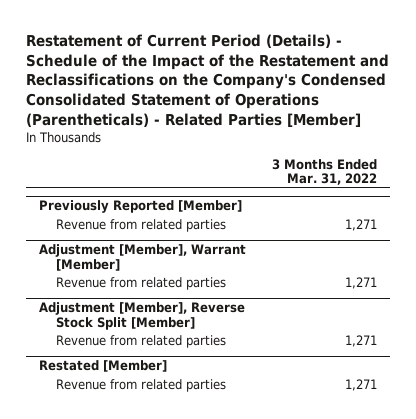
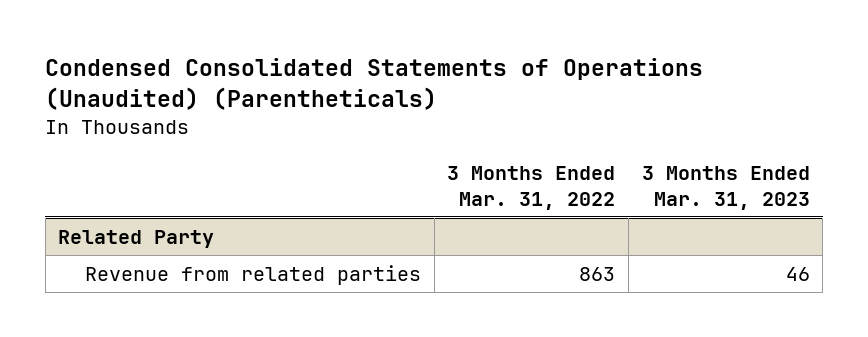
[26,33,390,127] Restatement of Current Period (Details) - Schedule of the Impact of the Restatement and Reclassifications on the Company's Condensed Consolidated Statement of Operations (Parentheticals) - Related Parties [Member] -> [45,58,704,111] Condensed Consolidated Statements of Operations (Unaudited) (Parentheticals)
none -> [641,166,810,210] 3 Months Ended Mar. 31, 2023
[39,244,247,271] Adjustment [Member], Warrant [Member] -> none
[56,276,227,290] Revenue from related parties -> none
[39,302,246,330] Adjustment [Member], Reverse Stock Split [Member] -> none
[56,334,227,348] Revenue from related parties -> none
[39,360,168,373] Restated [Member] -> none
[56,378,227,392] Revenue from related parties -> none
[39,200,243,214] Previously Reported [Member] -> [58,230,215,249] Related Party
[345,218,378,231] 1,271 -> [579,267,616,282] 863

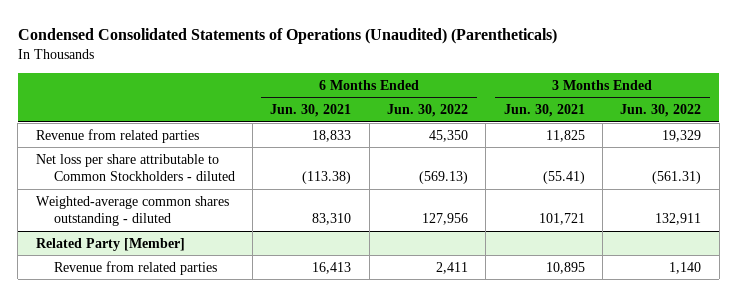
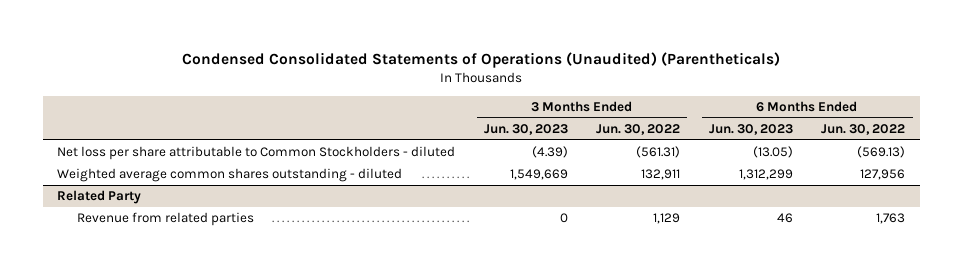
[270,104,352,118] Jun. 30, 2021 -> none
[503,104,585,118] Jun. 30, 2021 -> none
none -> [483,124,568,136] Jun. 30, 2023
none -> [708,124,793,136] Jun. 30, 2023
[35,128,199,143] Revenue from related parties -> none
[35,195,229,227] Weighted-average common shares outstanding - diluted -> [57,168,403,183] Weighted average common shares outstanding - diluted
[35,237,185,251] Related Party [Member] -> [57,190,142,205] Related Party
[435,261,468,274] 2,411 -> [876,213,906,225] 1,763
[669,261,702,274] 1,140 -> [653,213,681,225] 1,129

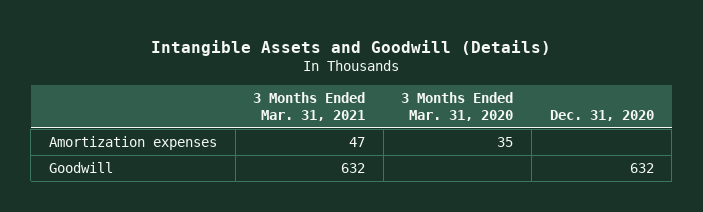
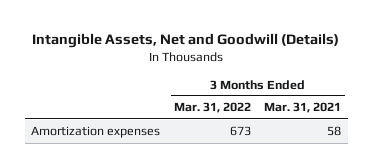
[151,39,552,56] Intangible Assets and Goodwill (Details) -> [32,33,340,49] Intangible Assets, Net and Goodwill (Details)
[401,92,514,121] 3 Months Ended Mar. 31, 2020 -> none
[549,109,654,121] Dec. 31, 2020 -> none
none -> [173,102,251,114] Mar. 31, 2022
[49,161,114,173] Goodwill -> none
[349,136,366,147] 47 -> [327,126,342,137] 58

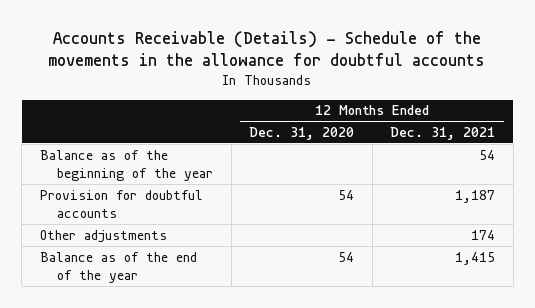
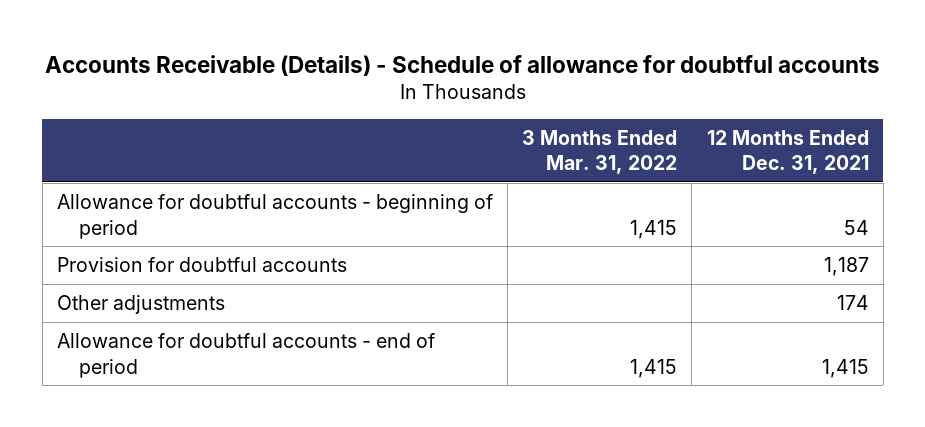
[48,31,486,67] Accounts Receivable (Details) - Schedule of the movements in the allowance for doubtful accounts -> [44,54,880,76] Accounts Receivable (Details) - Schedule of allowance for doubtful accounts
[249,127,355,141] Dec. 31, 2020 -> none
none -> [522,129,678,175] 3 Months Ended Mar. 31, 2022
[39,149,214,181] Balance as of the beginning of the year -> [56,194,493,239] Allowance for doubtful accounts - beginning of period
[39,251,197,283] Balance as of the end of the year -> [56,333,435,378] Allowance for doubtful accounts - end of period

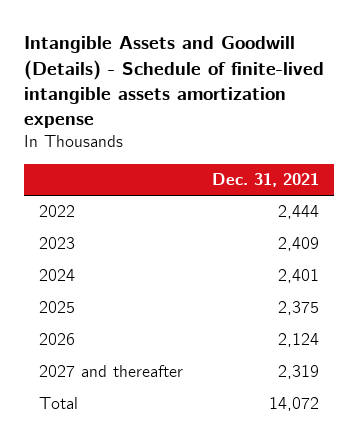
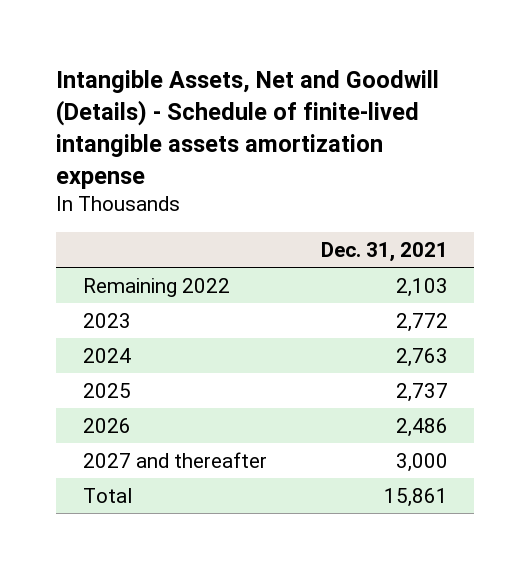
[24,36,325,129] Intangible Assets and Goodwill (Details) - Schedule of finite-lived intangible assets amortization expense -> [56,70,440,189] Intangible Assets, Net and Goodwill (Details) - Schedule of finite-lived intangible assets amortization expense
[38,205,75,218] 2022 -> [83,277,231,297] Remaining 2022
[277,205,319,220] 2,444 -> [395,277,448,297] 2,103
[277,237,319,252] 2,409 -> [395,312,448,332] 2,772
[277,269,319,284] 2,401 -> [395,347,448,367] 2,763
[277,301,319,316] 2,375 -> [395,382,448,402] 2,737
[277,333,319,348] 2,124 -> [395,417,448,437] 2,486
[277,365,319,380] 2,319 -> [395,452,448,472] 3,000
[268,397,319,412] 14,072 -> [383,487,448,507] 15,861

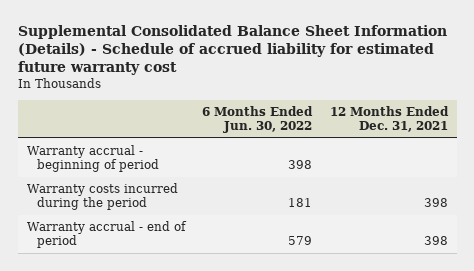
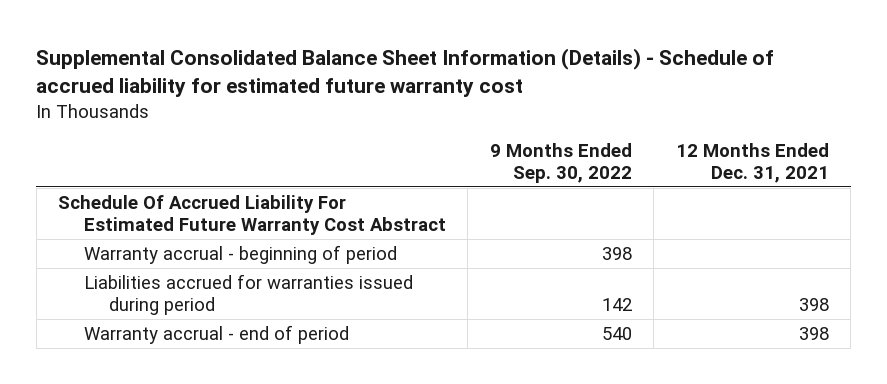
[202,105,314,134] 6 Months Ended Jun. 30, 2022 -> none
none -> [489,142,632,183] 9 Months Ended Sep. 30, 2022
none -> [58,194,446,235] Schedule Of Accrued Liability For Estimated Future Warranty Cost Abstract
[26,183,178,211] Warranty costs incurred during the period -> [83,273,413,315] Liabilities accrued for warranties issued during period

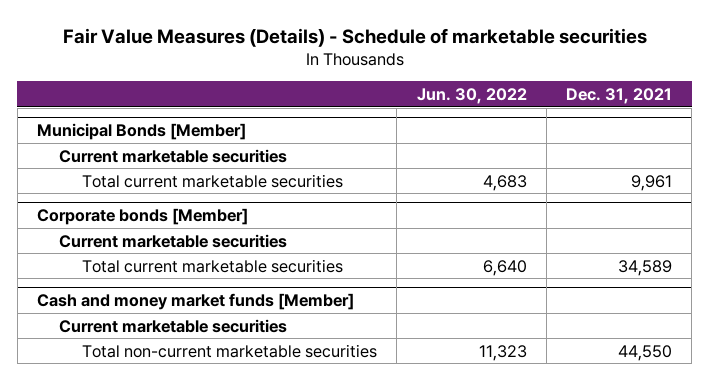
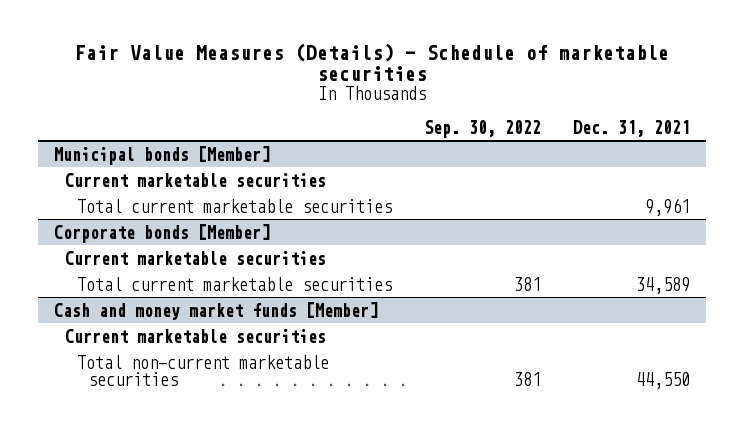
[416,87,527,104] Jun. 30, 2022 -> none
none -> [423,119,541,138] Sep. 30, 2022
[36,123,246,141] Municipal Bonds [Member] -> [54,145,271,165] Municipal bonds [Member]

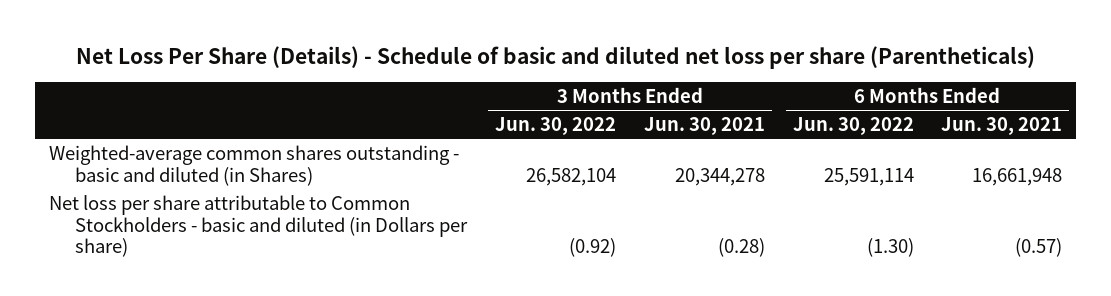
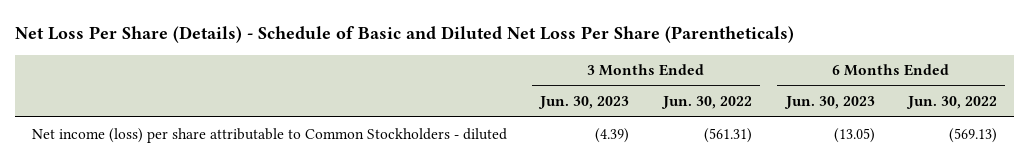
[75,45,1035,69] Net Loss Per Share (Details) - Schedule of basic and diluted net loss per share (Parentheticals) -> [15,26,795,44] Net Loss Per Share (Details) - Schedule of Basic and Diluted Net Loss Per Share (Parentheticals)
[643,117,765,136] Jun. 30, 2021 -> none
[941,117,1063,136] Jun. 30, 2021 -> none
none -> [538,96,630,110] Jun. 30, 2023
none -> [783,96,875,110] Jun. 30, 2023
[49,144,460,186] Weighted-average common shares outstanding - basic and diluted (in Shares) -> none
[49,194,468,258] Net loss per share attributable to Common Stockholders - basic and diluted (in Dollars per share) -> [31,127,507,143] Net income (loss) per share attributable to Common Stockholders - diluted
[568,238,616,258] (0.92) -> [703,127,752,143] (561.31)
[866,238,914,258] (1.30) -> [949,127,998,143] (569.13)

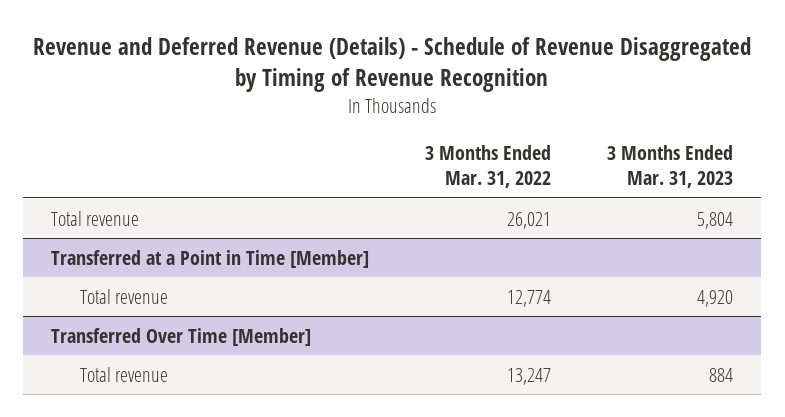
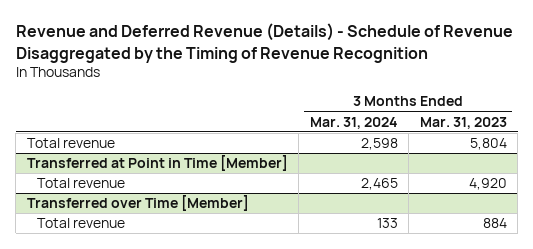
[33,36,752,92] Revenue and Deferred Revenue (Details) - Schedule of Revenue Disaggregated by Timing of Revenue Recognition -> [15,23,513,63] Revenue and Deferred Revenue (Details) - Schedule of Revenue Disaggregated by the Timing of Revenue Recognition
[425,144,552,189] 3 Months Ended Mar. 31, 2022 -> none
none -> [309,116,398,129] Mar. 31, 2024
[51,249,370,268] Transferred at a Point in Time [Member] -> [26,155,288,172] Transferred at Point in Time [Member]
[51,327,312,346] Transferred Over Time [Member] -> [26,195,249,212] Transferred over Time [Member]

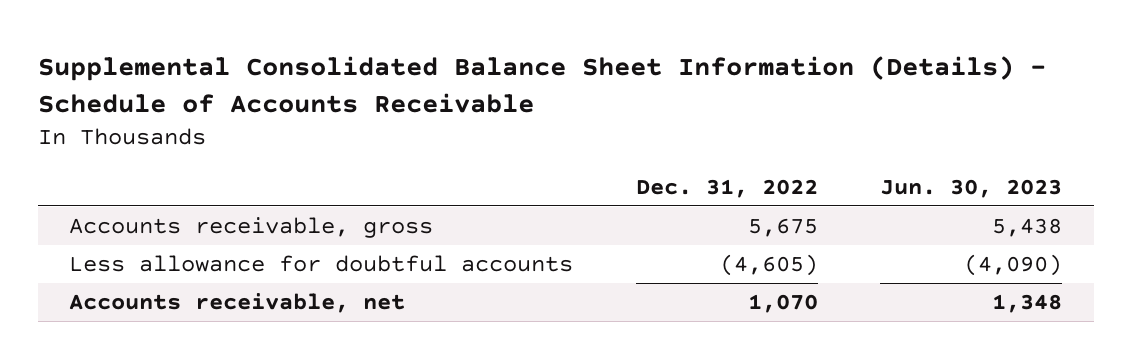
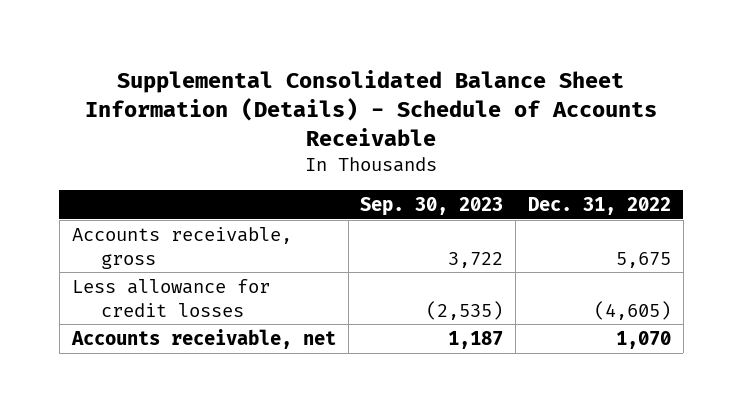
[880,178,1063,198] Jun. 30, 2023 -> none
none -> [360,196,504,216] Sep. 30, 2023
[68,255,573,273] Less allowance for doubtful accounts -> [71,278,270,317] Less allowance for credit losses

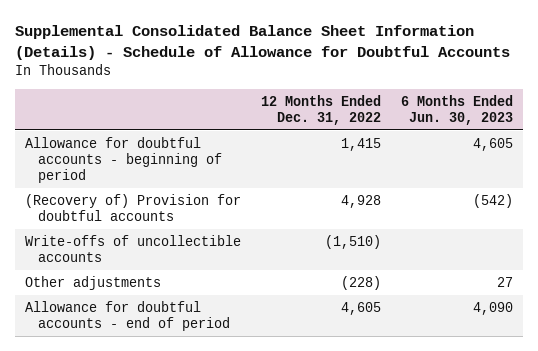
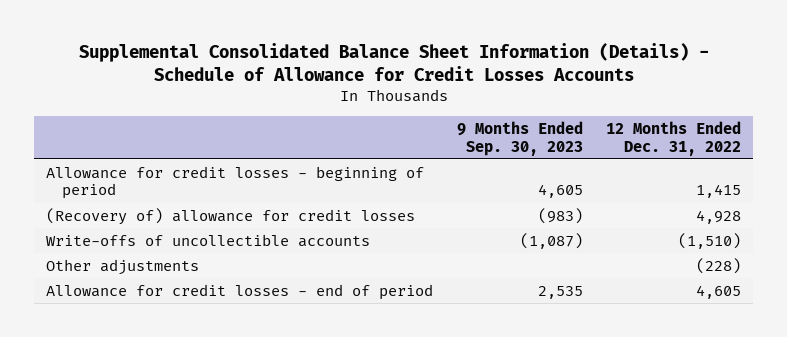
[15,25,511,61] Supplemental Consolidated Balance Sheet Information (Details) - Schedule of Allowance for Doubtful Accounts -> [78,42,709,81] Supplemental Consolidated Balance Sheet Information (Details) - Schedule of Allowance for Credit Losses Accounts
[401,94,514,125] 6 Months Ended Jun. 30, 2023 -> none
none -> [456,121,583,156] 9 Months Ended Sep. 30, 2023
[25,137,223,184] Allowance for doubtful accounts - beginning of period -> [46,165,425,200] Allowance for credit losses - beginning of period
[25,194,242,222] (Recovery of) Provision for doubtful accounts -> [46,207,416,225] (Recovery of) allowance for credit losses
[25,301,231,332] Allowance for doubtful accounts - end of period -> [46,283,434,300] Allowance for credit losses - end of period

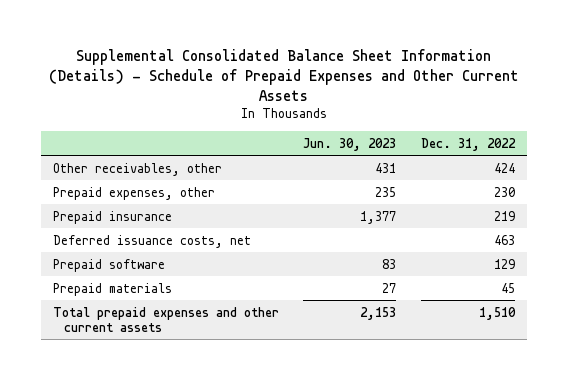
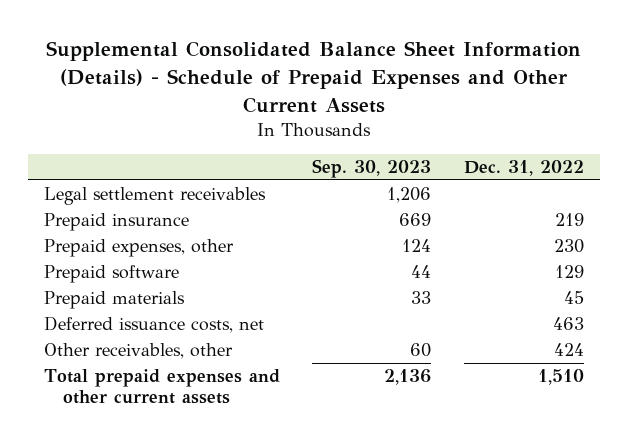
[303,137,397,151] Jun. 30, 2023 -> none
none -> [312,159,432,179] Sep. 30, 2023
none -> [43,187,266,206] Legal settlement receivables
[53,186,216,200] Prepaid expenses, other -> [43,239,234,258] Prepaid expenses, other
[53,234,252,248] Deferred issuance costs, net -> [43,316,264,334] Deferred issuance costs, net
[53,162,223,176] Other receivables, other -> [43,343,233,360] Other receivables, other

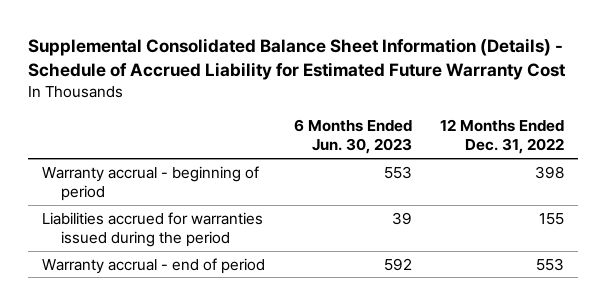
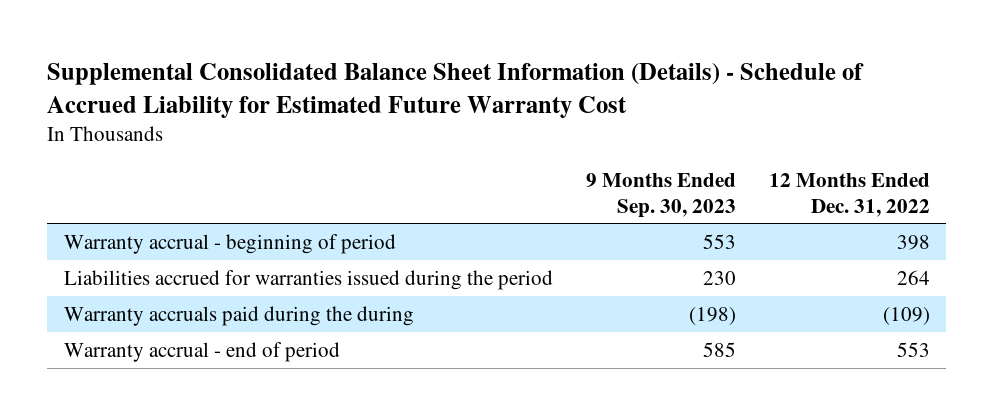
[293,118,412,155] 6 Months Ended Jun. 30, 2023 -> none
none -> [585,173,736,218] 9 Months Ended Sep. 30, 2023
[538,212,564,225] 155 -> [896,269,930,285] 264
none -> [63,305,414,326] Warranty accruals paid during the during

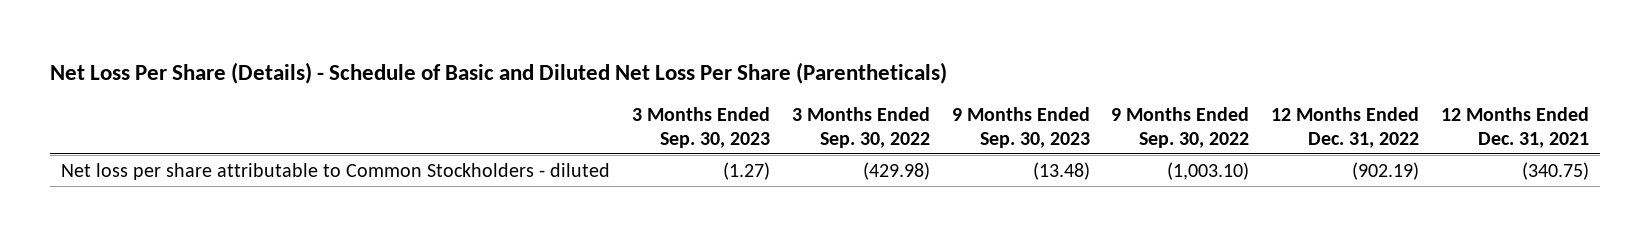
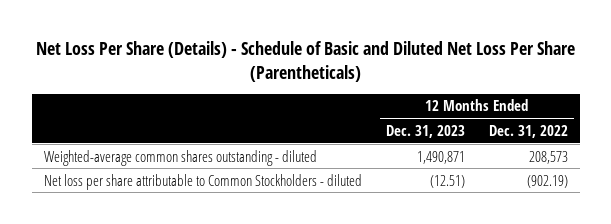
[631,107,770,148] 3 Months Ended Sep. 30, 2023 -> none
[791,107,930,148] 3 Months Ended Sep. 30, 2022 -> none
[951,107,1090,148] 9 Months Ended Sep. 30, 2023 -> none
[1111,107,1250,148] 9 Months Ended Sep. 30, 2022 -> none
[1441,107,1590,148] 12 Months Ended Dec. 31, 2021 -> none
none -> [385,124,465,138] Dec. 31, 2023
none -> [43,149,317,166] Weighted-average common shares outstanding - diluted

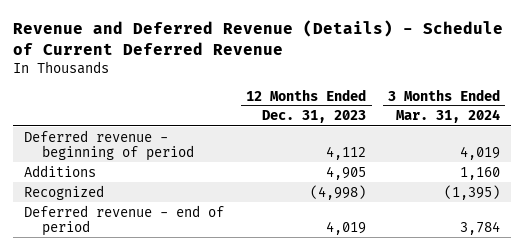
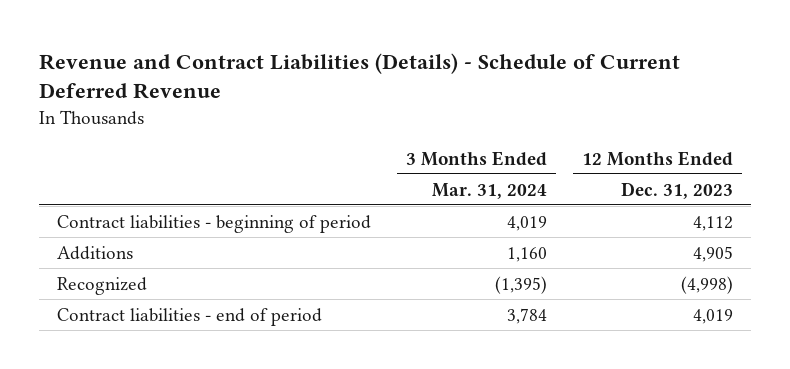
[13,20,504,55] Revenue and Deferred Revenue (Details) - Schedule of Current Deferred Revenue -> [39,52,681,100] Revenue and Contract Liabilities (Details) - Schedule of Current Deferred Revenue
[24,129,194,161] Deferred revenue - beginning of period -> [56,214,371,233] Contract liabilities - beginning of period
[24,204,225,236] Deferred revenue - end of period -> [56,307,322,326] Contract liabilities - end of period

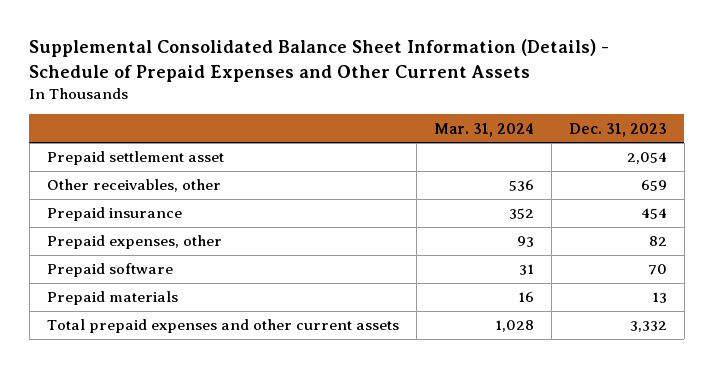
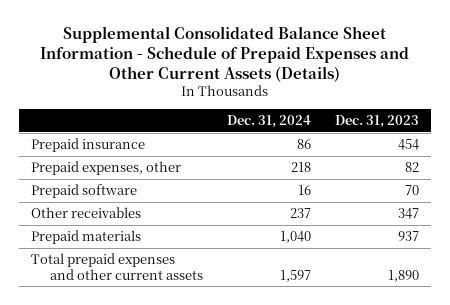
[29,39,610,82] Supplemental Consolidated Balance Sheet Information (Details) - Schedule of Prepaid Expenses and Other Current Assets -> [39,25,409,82] Supplemental Consolidated Balance Sheet Information - Schedule of Prepaid Expenses and Other Current Assets (Details)
[433,122,534,137] Mar. 31, 2024 -> none
none -> [226,114,311,128] Dec. 31, 2024
[46,151,224,166] Prepaid settlement asset -> none
[46,179,221,193] Other receivables, other -> none
none -> [30,207,141,219] Other receivables
[651,292,667,304] 13 -> [398,231,420,242] 937
[629,321,667,333] 3,332 -> [388,269,420,282] 1,890

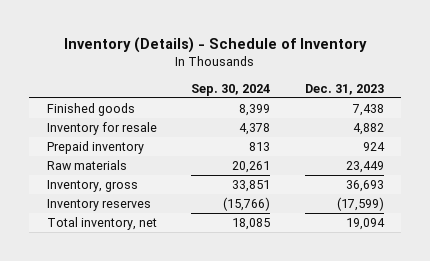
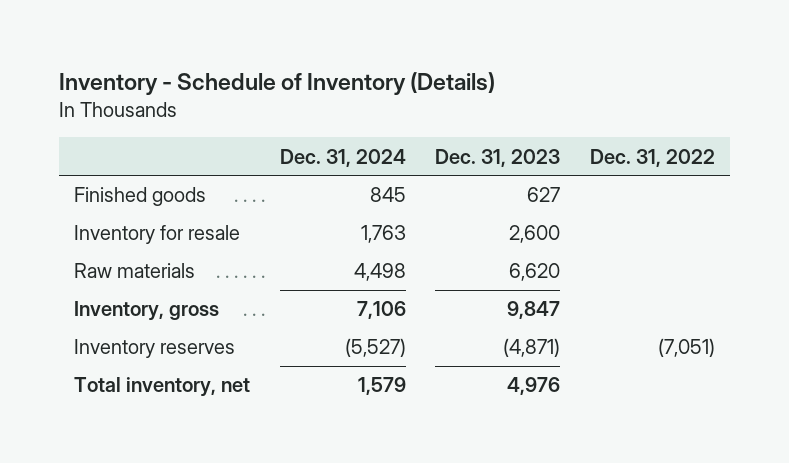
[64,36,368,53] Inventory (Details) - Schedule of Inventory -> [58,71,495,95] Inventory - Schedule of Inventory (Details)
[191,83,271,96] Sep. 30, 2024 -> none
none -> [279,148,406,167] Dec. 31, 2024
none -> [590,148,716,167] Dec. 31, 2022
[46,141,144,155] Prepaid inventory -> none
[351,104,384,117] 7,438 -> [527,187,561,203] 627
[352,123,384,136] 4,882 -> [509,225,561,244] 2,600
[345,161,384,174] 23,449 -> [509,263,561,282] 6,620
[345,180,384,193] 36,693 -> [507,301,561,320] 9,847
[336,197,384,212] (17,599) -> [503,338,561,358] (4,871)
[345,218,385,231] 19,094 -> [507,377,561,396] 4,976

